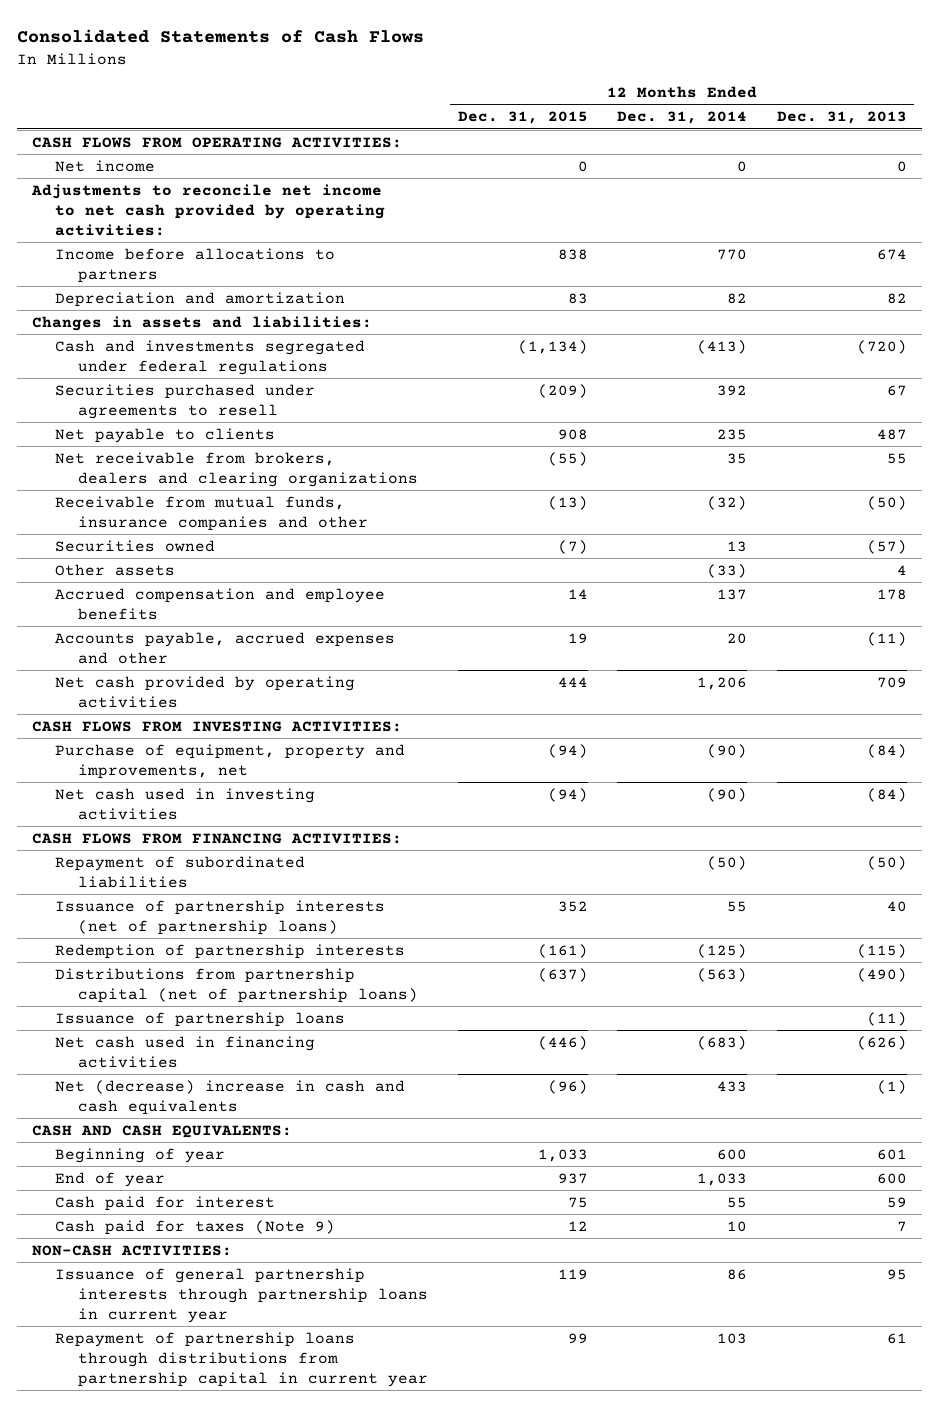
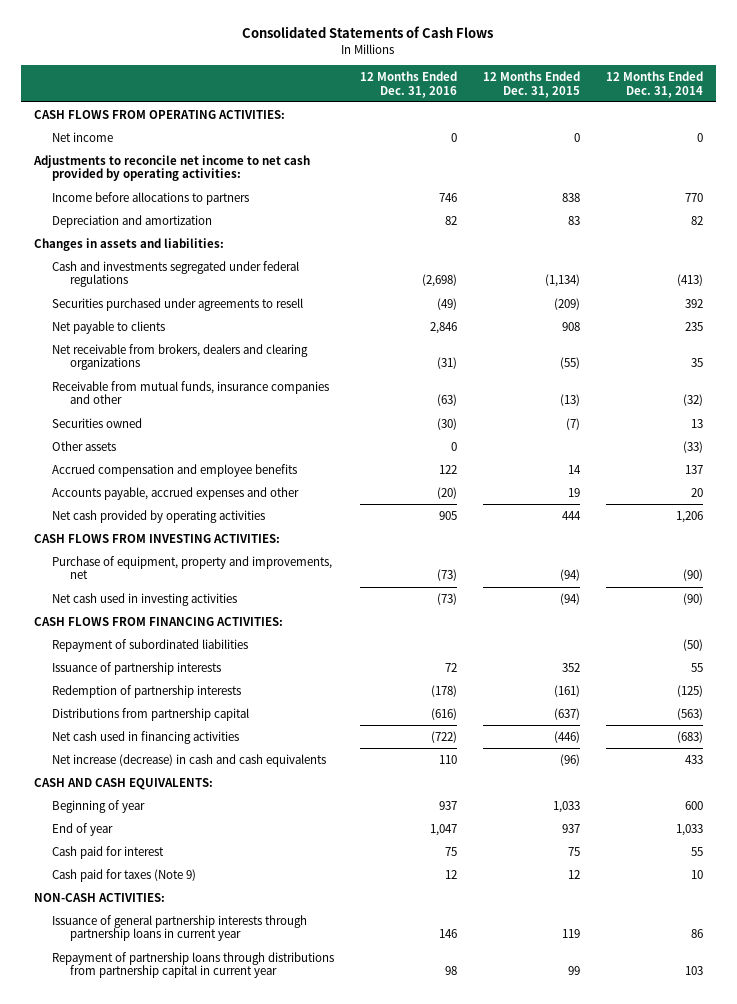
[776,111,907,125] Dec. 31, 2013 -> none
none -> [359,70,457,98] 12 Months Ended Dec. 31, 2016
[54,899,385,935] Issuance of partnership interests (net of partnership loans) -> [51,661,221,675] Issuance of partnership interests
[54,1011,345,1027] Issuance of partnership loans -> none
[54,967,418,1003] Distributions from partnership capital (net of partnership loans) -> [51,707,249,721] Distributions from partnership capital
[54,1079,405,1115] Net (decrease) increase in cash and cash equivalents -> [51,753,326,767] Net increase (decrease) in cash and cash equivalents

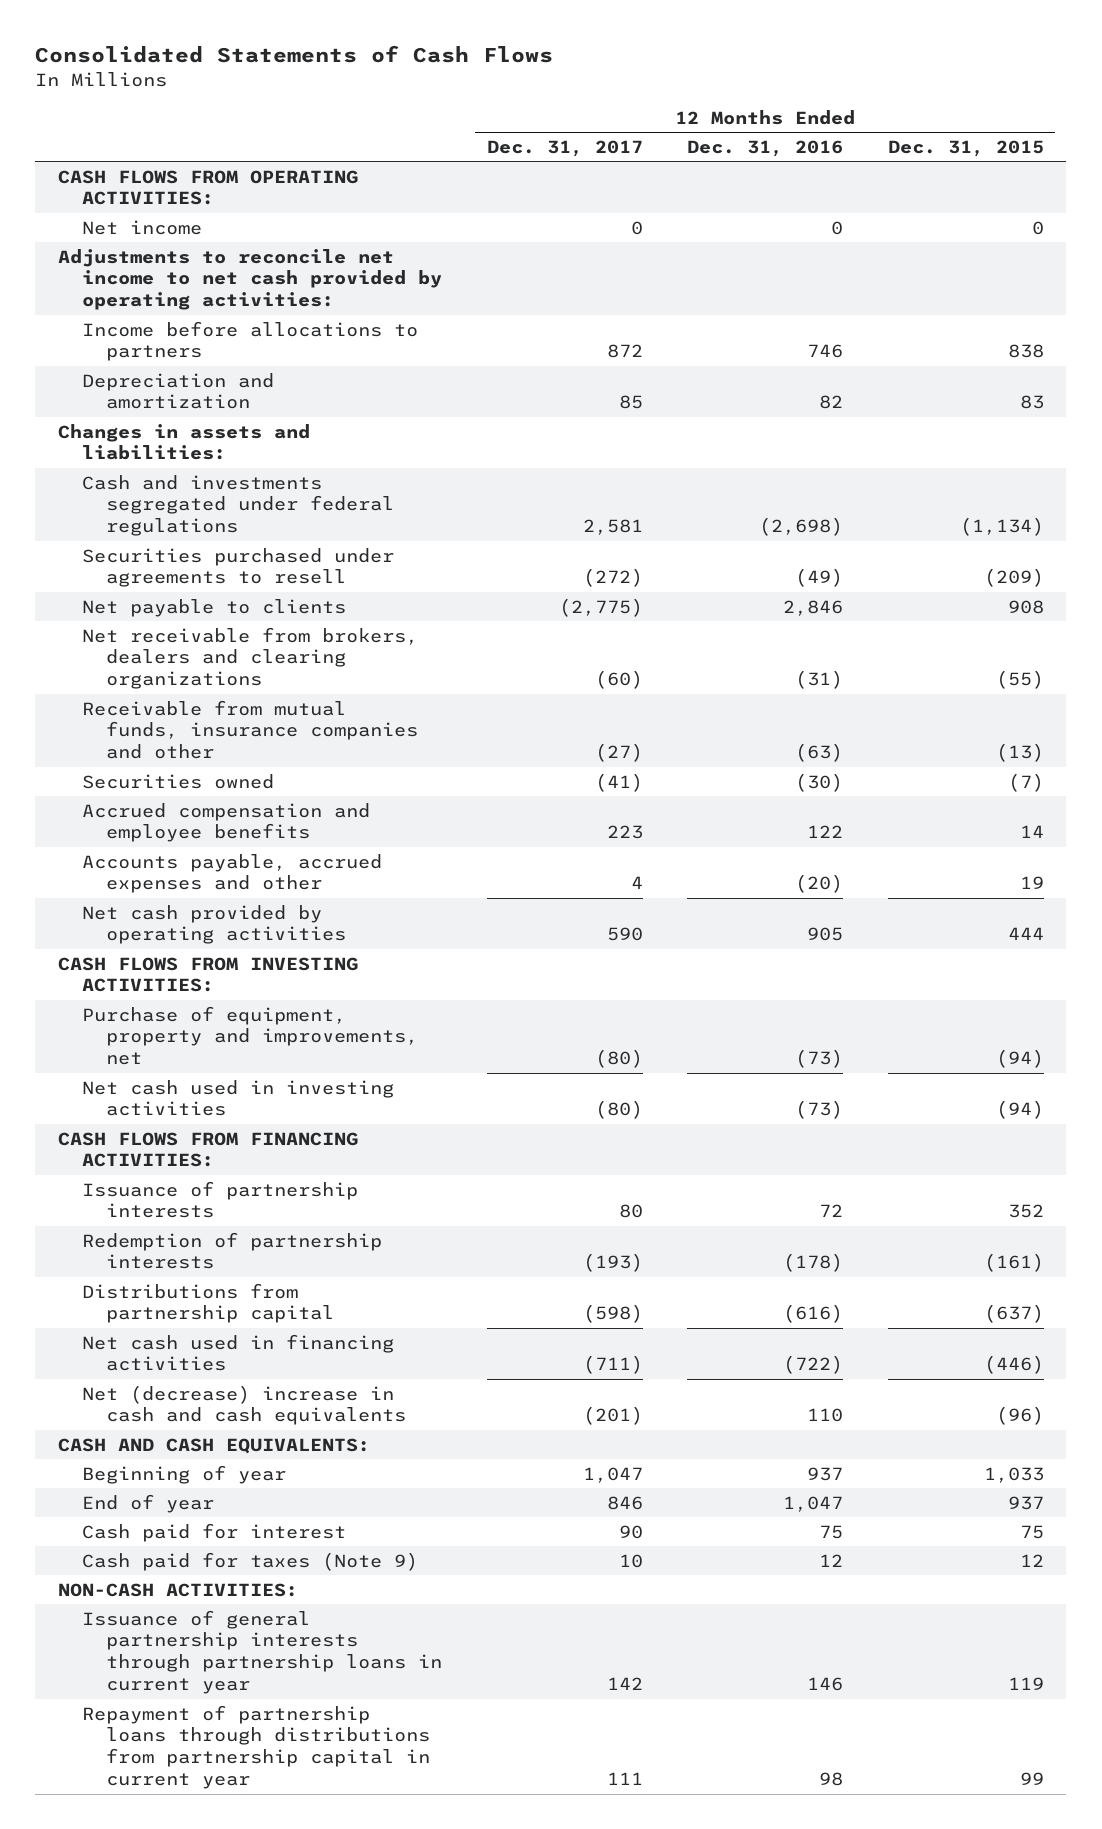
[605,70,703,98] 12 Months Ended Dec. 31, 2014 -> none
none -> [486,139,643,157] Dec. 31, 2017
[51,440,116,451] Other assets -> none
[51,638,248,652] Repayment of subordinated liabilities -> none
[51,753,326,767] Net increase (decrease) in cash and cash equivalents -> [81,1384,406,1426] Net (decrease) increase in cash and cash equivalents

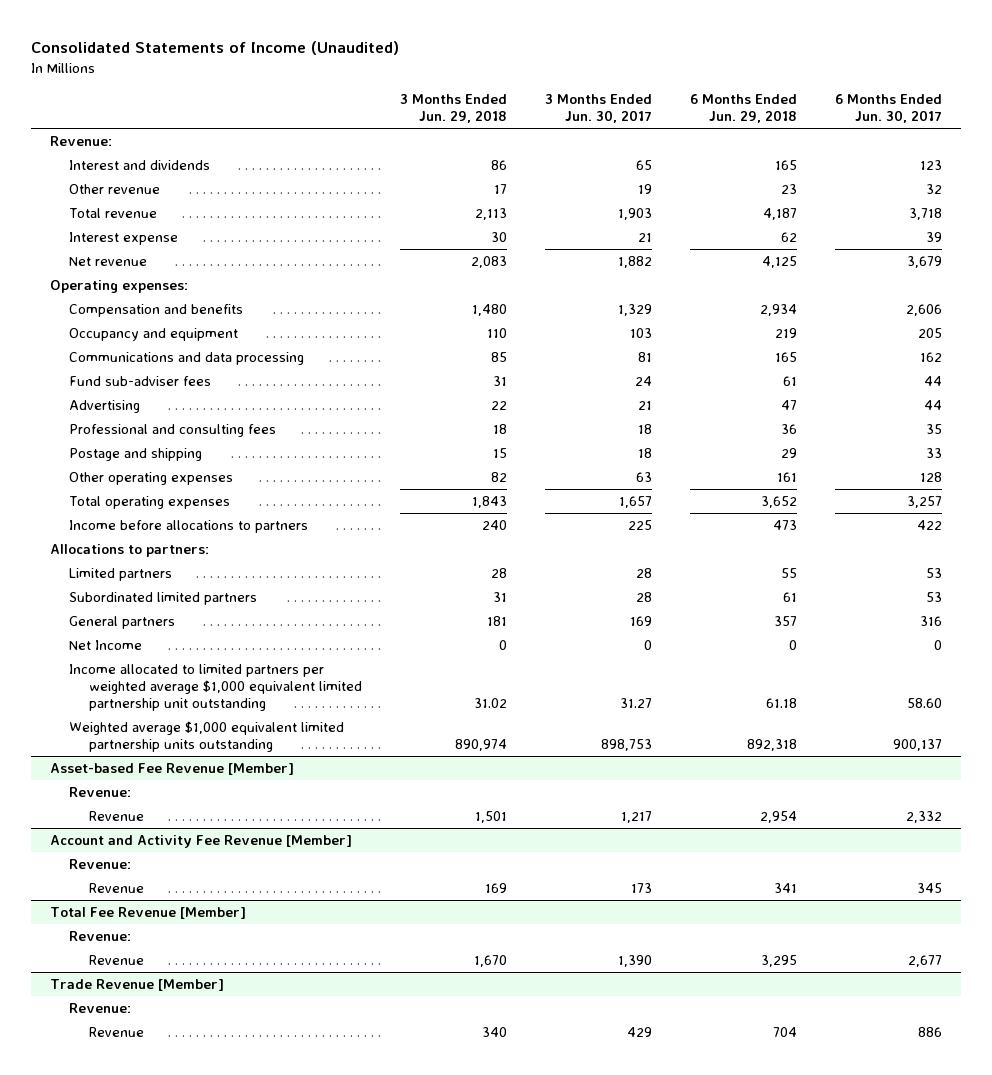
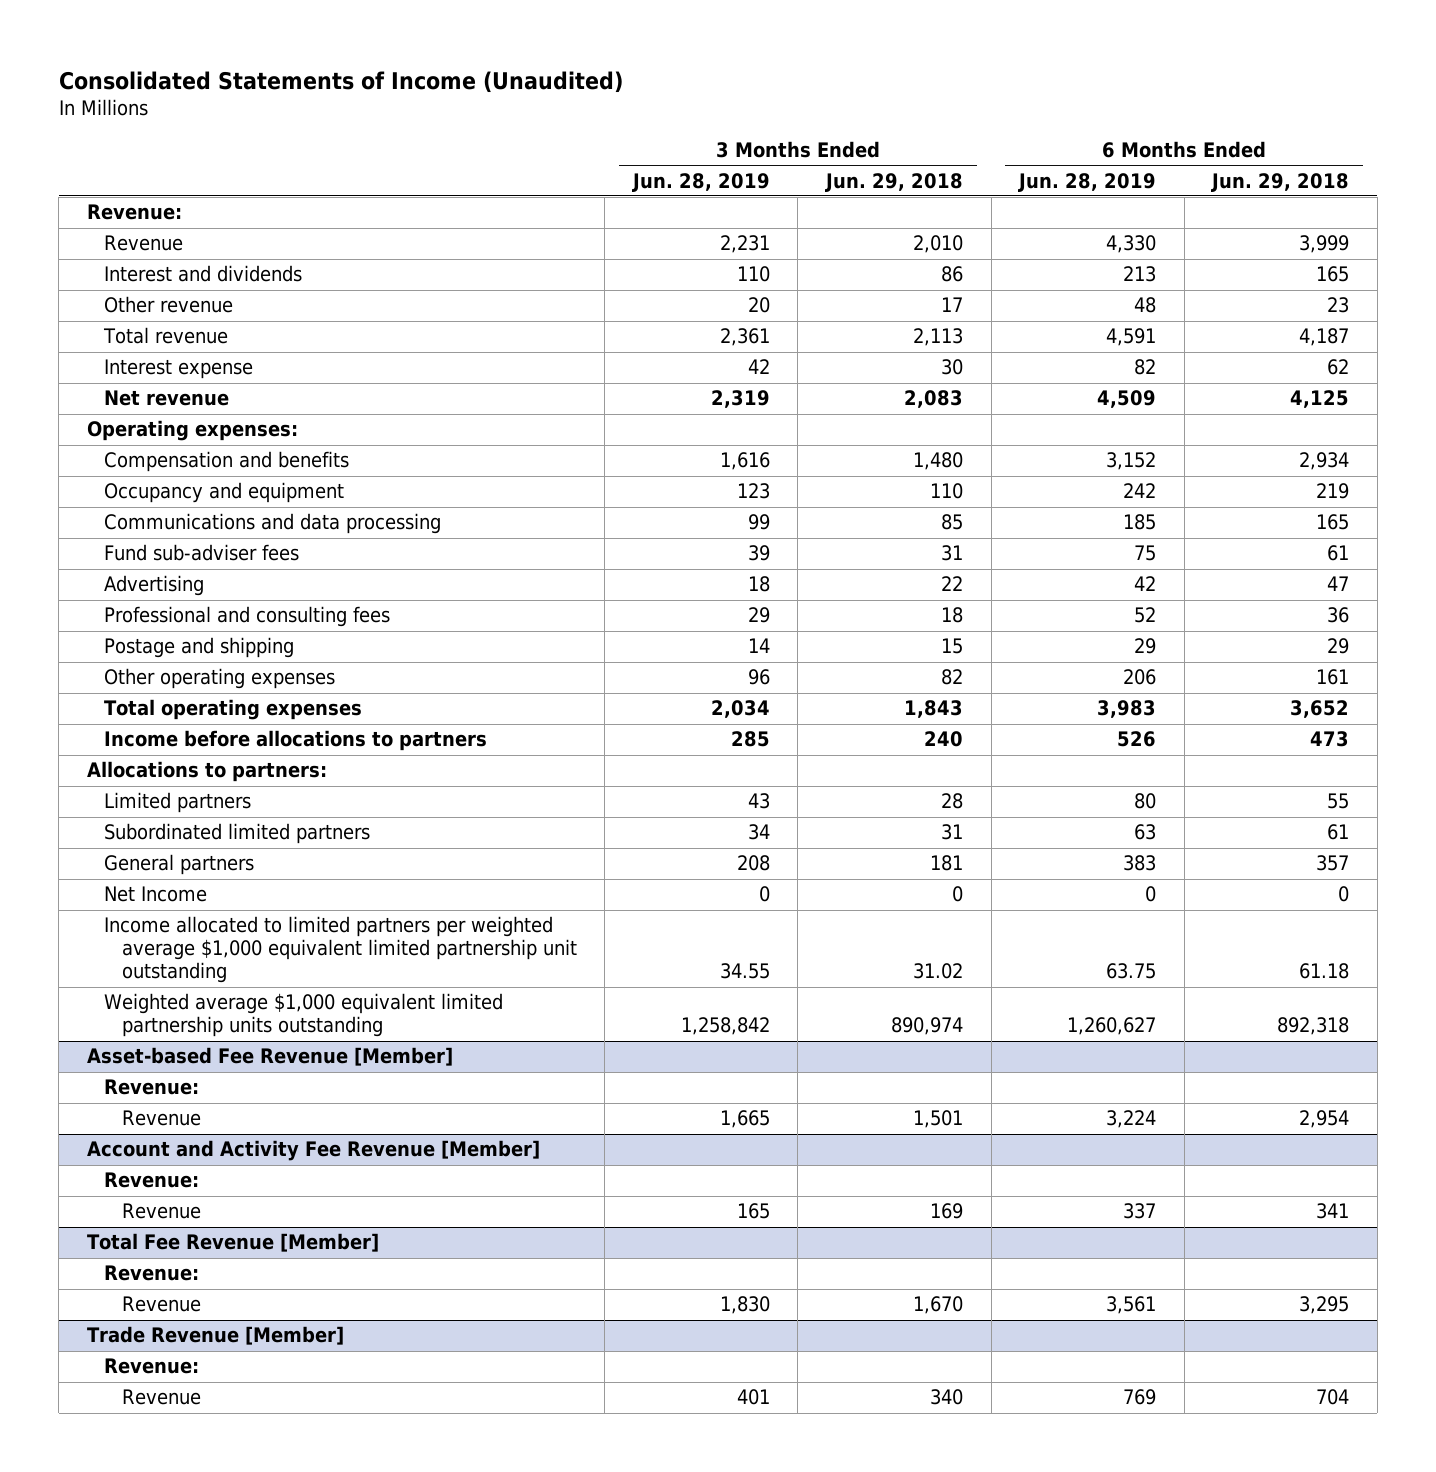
[544,93,652,124] 3 Months Ended Jun. 30, 2017 -> none
[835,93,943,124] 6 Months Ended Jun. 30, 2017 -> none
none -> [631,172,770,192] Jun. 28, 2019
none -> [1018,172,1157,192] Jun. 28, 2019
none -> [104,235,184,252] Revenue

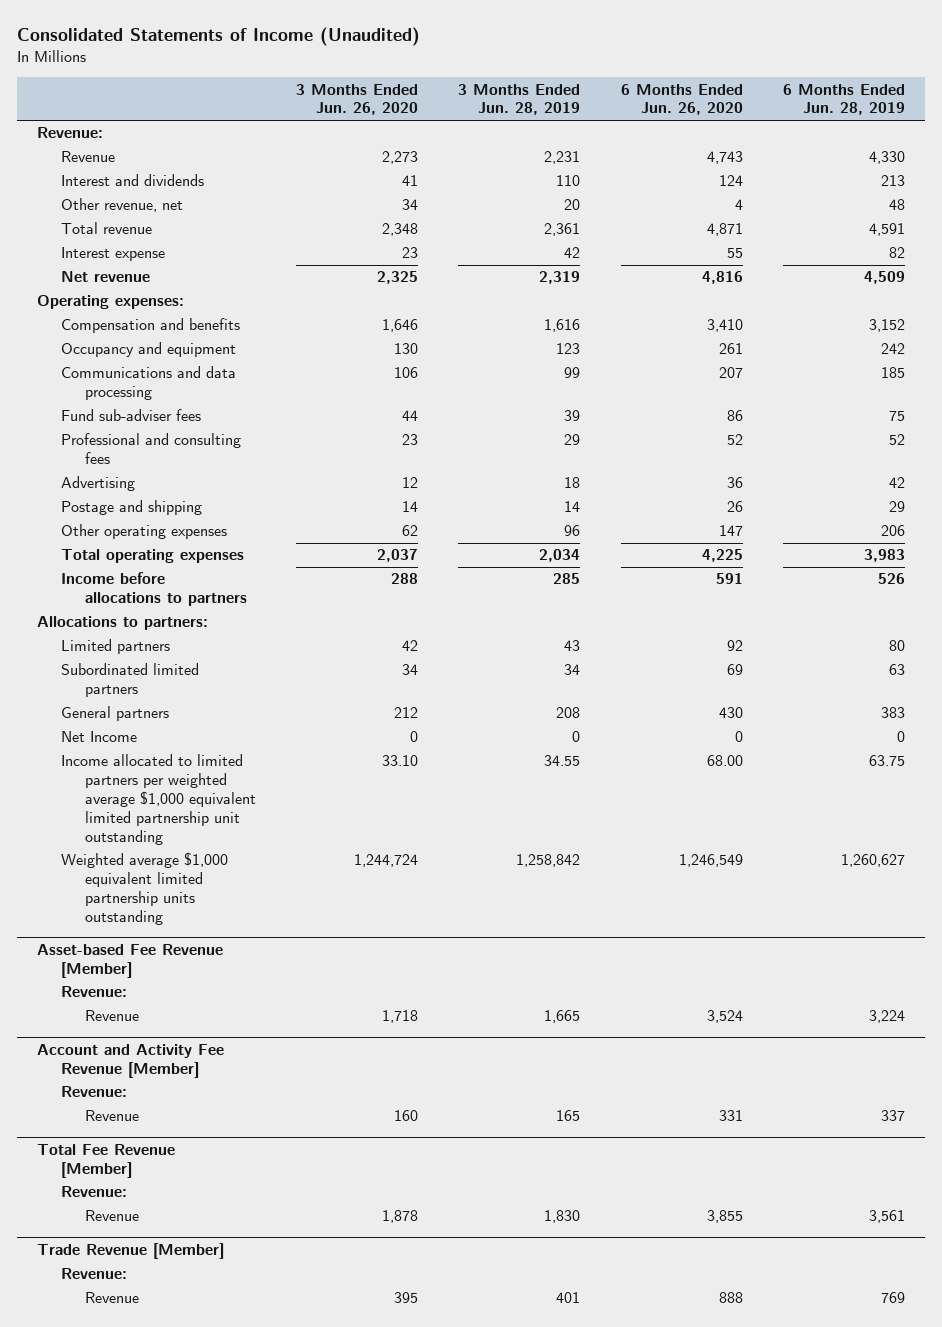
[825,172,964,192] Jun. 29, 2018 -> none
[1211,172,1350,192] Jun. 29, 2018 -> none
none -> [296,83,419,116] 3 Months Ended Jun. 26, 2020
none -> [620,83,743,116] 6 Months Ended Jun. 26, 2020
[104,296,234,314] Other revenue -> [61,198,184,213] Other revenue, net
[104,575,205,597] Advertising -> [61,476,136,492] Advertising

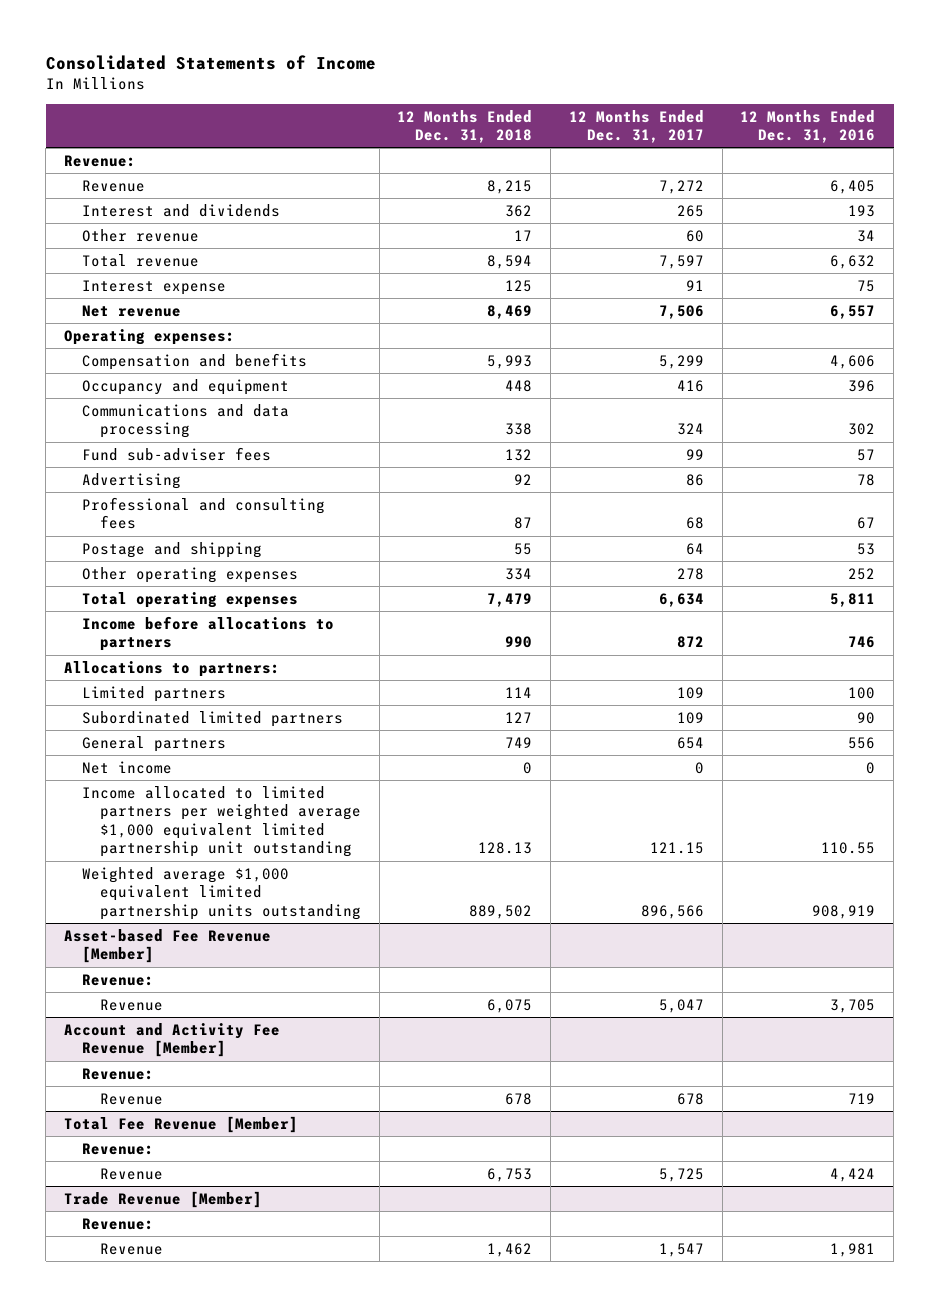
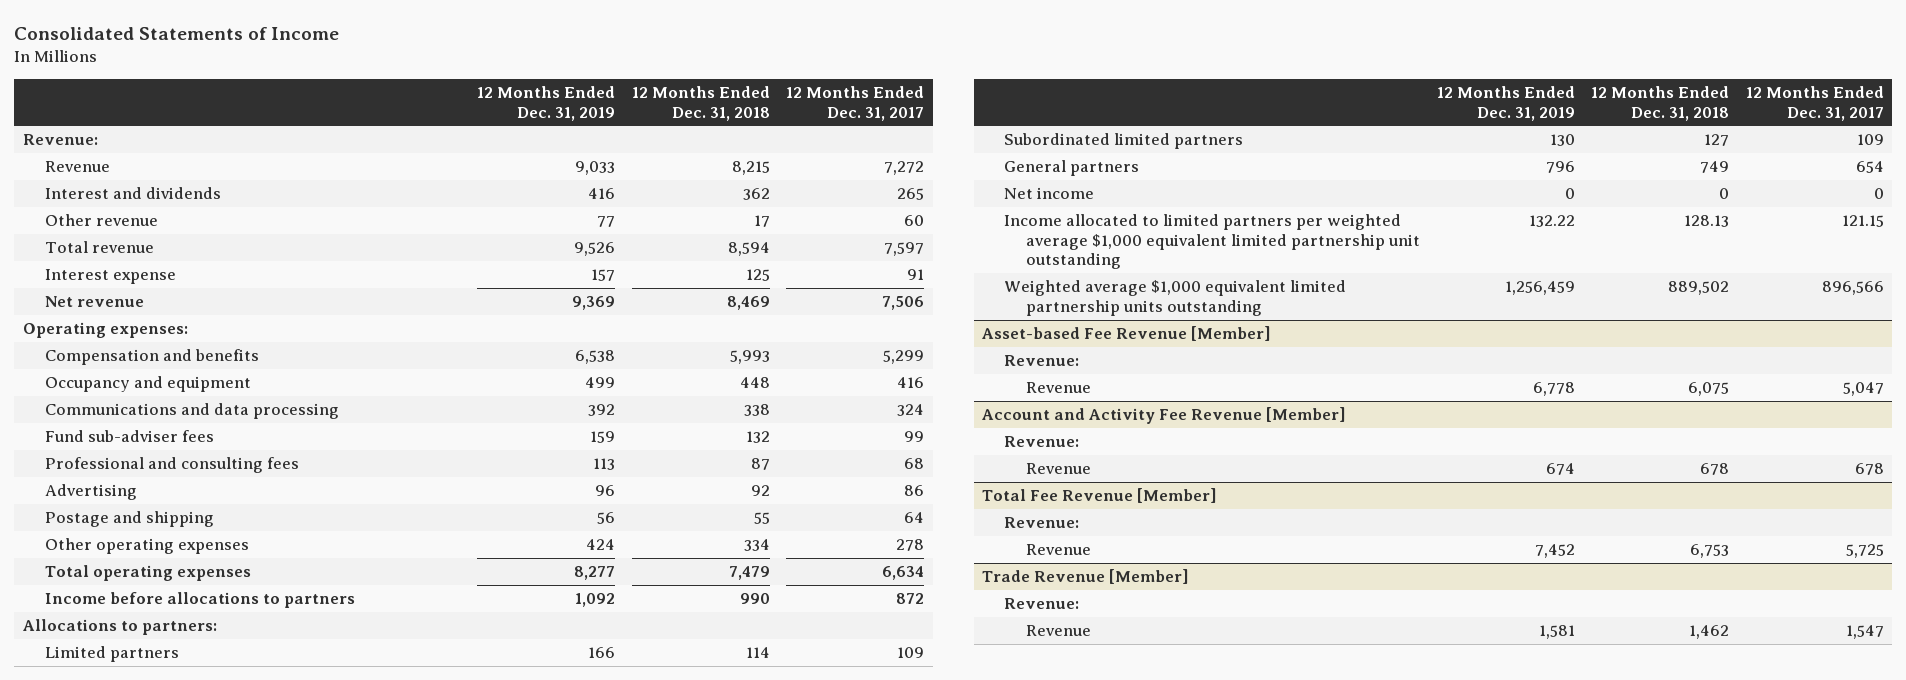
[740,109,876,144] 12 Months Ended Dec. 31, 2016 -> none
none -> [477,86,616,121] 12 Months Ended Dec. 31, 2019
[82,472,182,489] Advertising -> [44,484,137,501] Advertising

